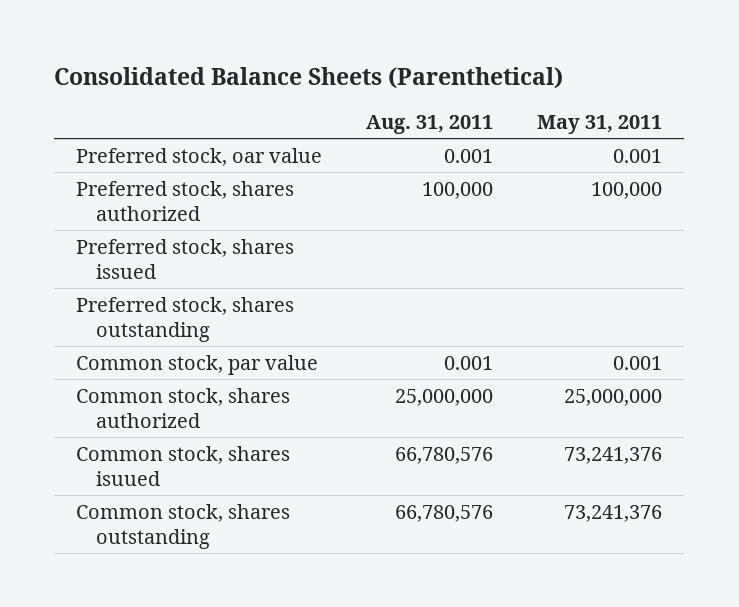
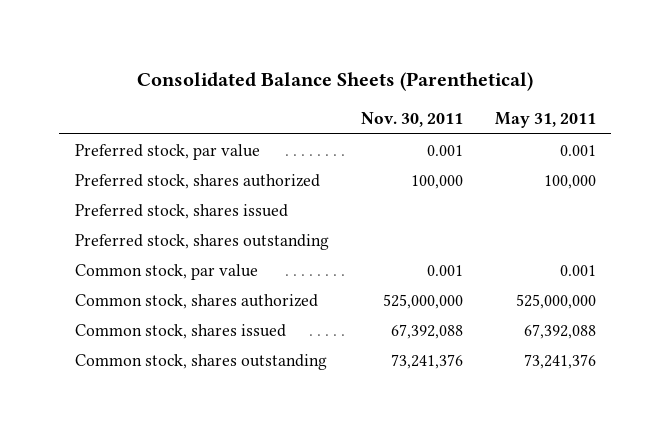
[366,115,494,135] Aug. 31, 2011 -> none
none -> [360,112,463,128] Nov. 30, 2011
[76,147,323,166] Preferred stock, oar value -> [74,143,260,160] Preferred stock, par value
[564,388,663,406] 25,000,000 -> [515,293,596,309] 525,000,000
[76,445,291,486] Common stock, shares isuued -> [74,323,286,339] Common stock, shares issued
[564,446,663,464] 73,241,376 -> [523,323,596,339] 67,392,088

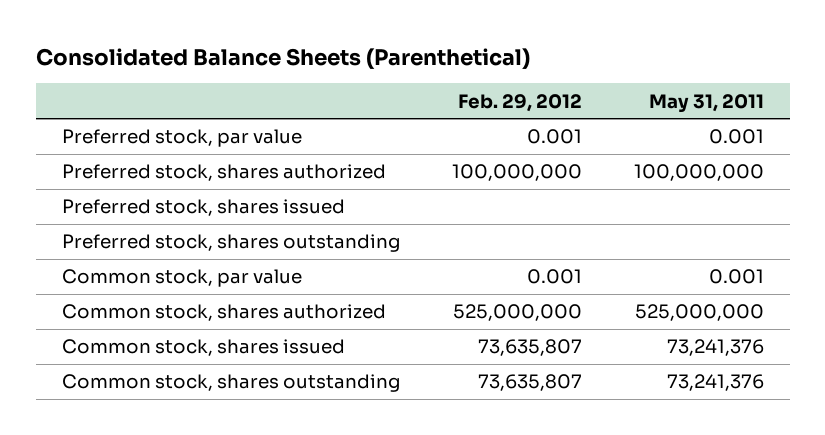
[360,112,463,128] Nov. 30, 2011 -> none
none -> [457,93,582,112] Feb. 29, 2012
[543,174,596,189] 100,000 -> [633,164,764,182] 100,000,000
[523,323,596,339] 67,392,088 -> [666,339,764,357] 73,241,376

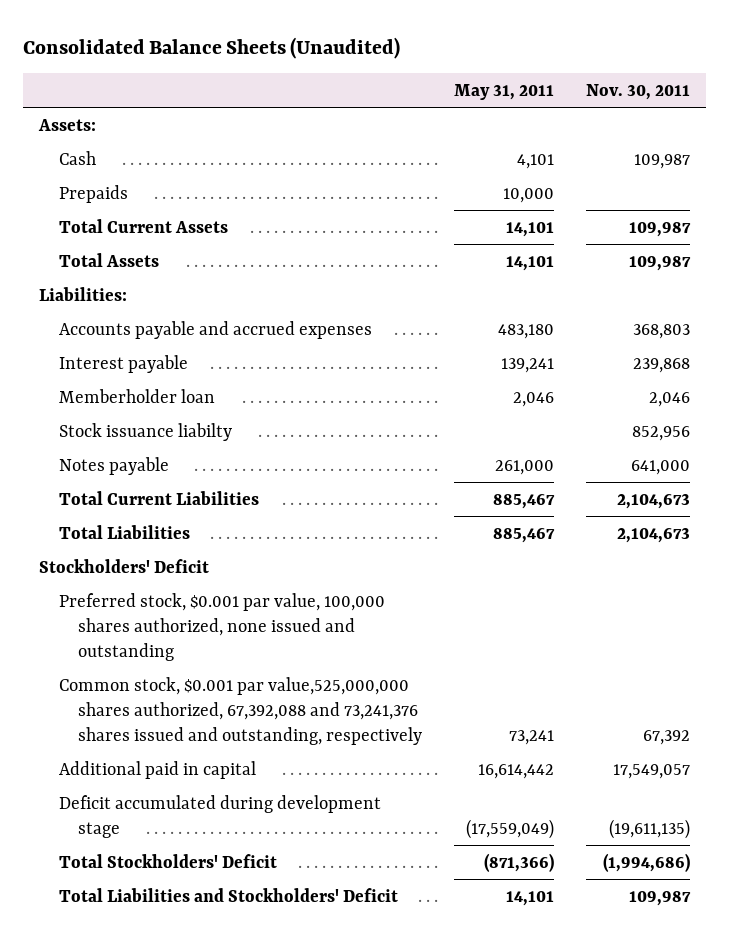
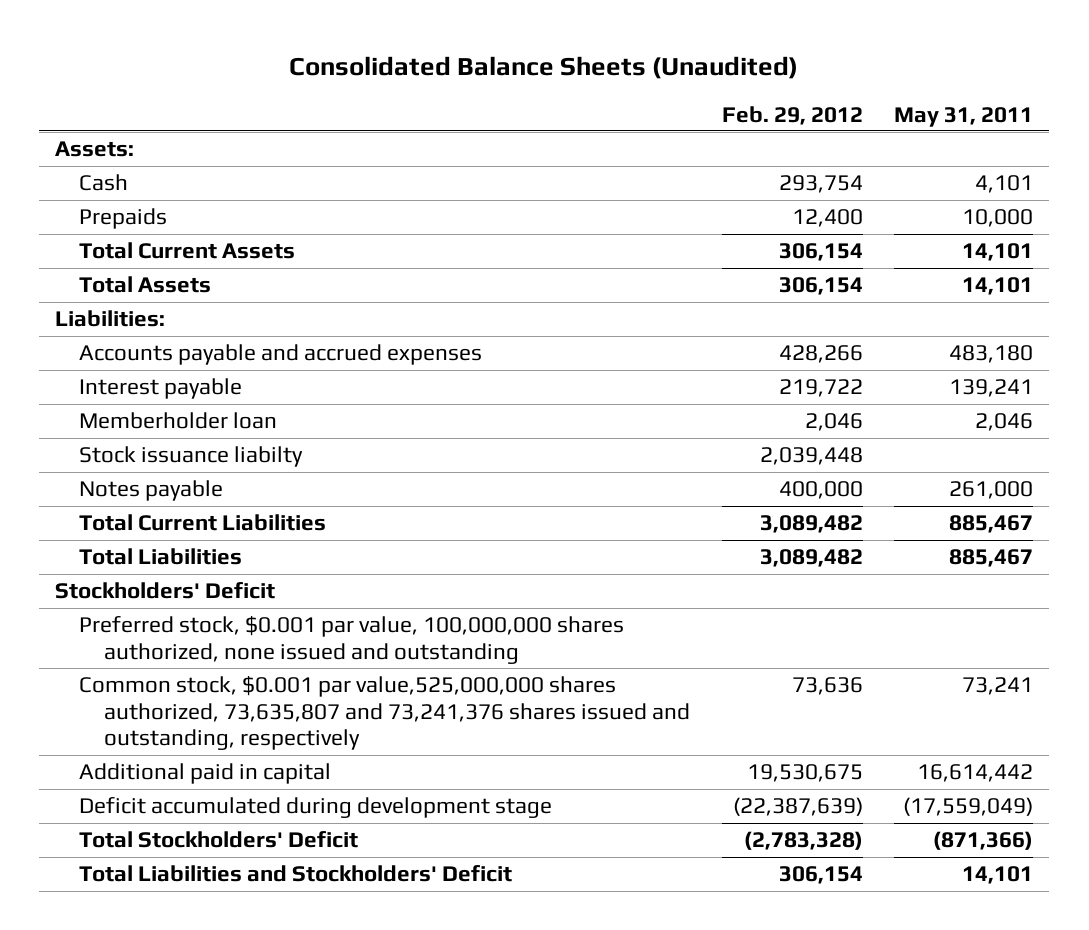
[585,83,690,100] Nov. 30, 2011 -> none
none -> [721,105,863,125] Feb. 29, 2012
[58,592,385,661] Preferred stock, $0.001 par value, 100,000 shares authorized, none issued and outstanding -> [79,616,625,664] Preferred stock, $0.001 par value, 100,000,000 shares authorized, none issued and outstanding
[58,676,423,745] Common stock, $0.001 par value,525,000,000 shares authorized, 67,392,088 and 73,241,376 shares issued and outstanding, respectively -> [79,676,690,751] Common stock, $0.001 par value,525,000,000 shares authorized, 73,635,807 and 73,241,376 shares issued and outstanding, respectively

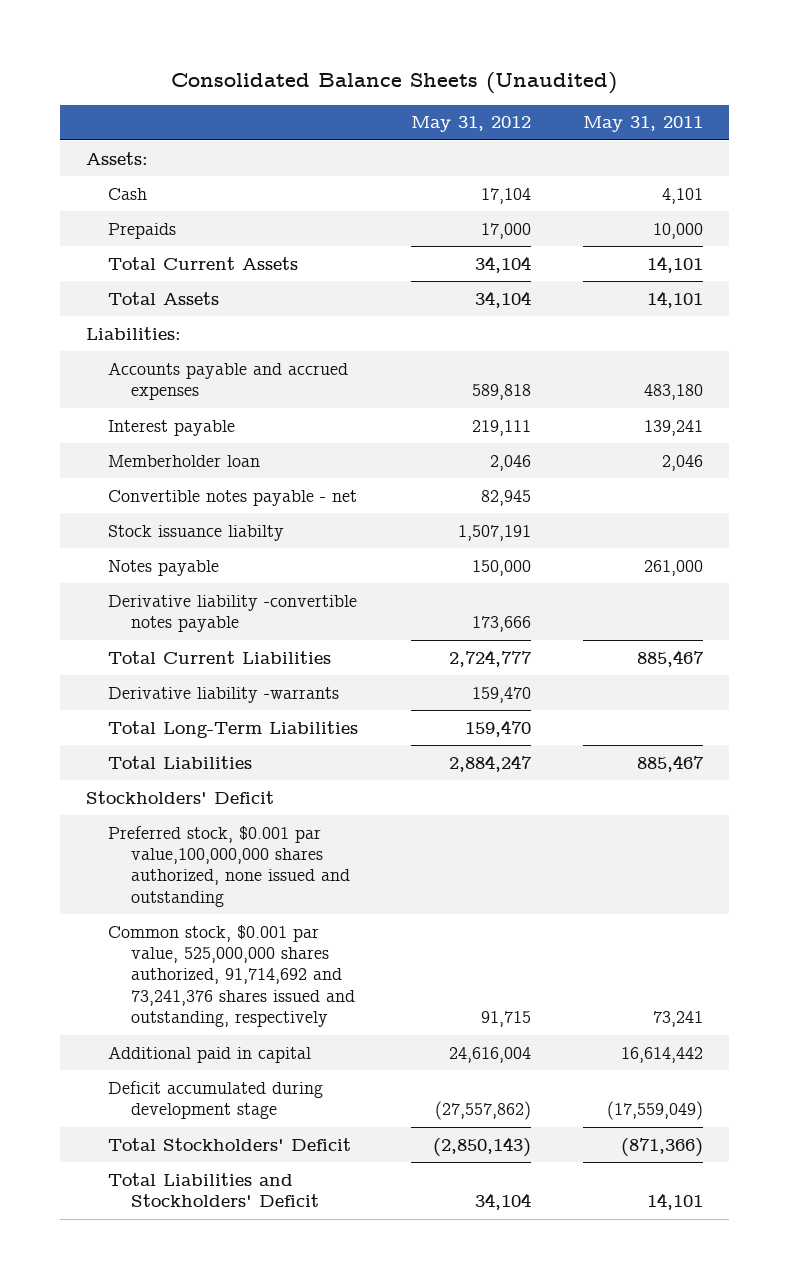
[721,105,863,125] Feb. 29, 2012 -> none
none -> [410,116,531,133] May 31, 2012
none -> [108,489,358,506] Convertible notes payable - net
none -> [108,594,358,633] Derivative liability -convertible notes payable
none -> [108,686,340,703] Derivative liability -warrants
none -> [108,720,359,738] Total Long-Term Liabilities
[79,616,625,664] Preferred stock, $0.001 par value, 100,000,000 shares authorized, none issued and outstanding -> [108,825,350,907] Preferred stock, $0.001 par value,100,000,000 shares authorized, none issued and outstanding
[79,676,690,751] Common stock, $0.001 par value,525,000,000 shares authorized, 73,635,807 and 73,241,376 shares issued and outstanding, respectively -> [108,924,355,1028] Common stock, $0.001 par value, 525,000,000 shares authorized, 91,714,692 and 73,241,376 shares issued and outstanding, respectively

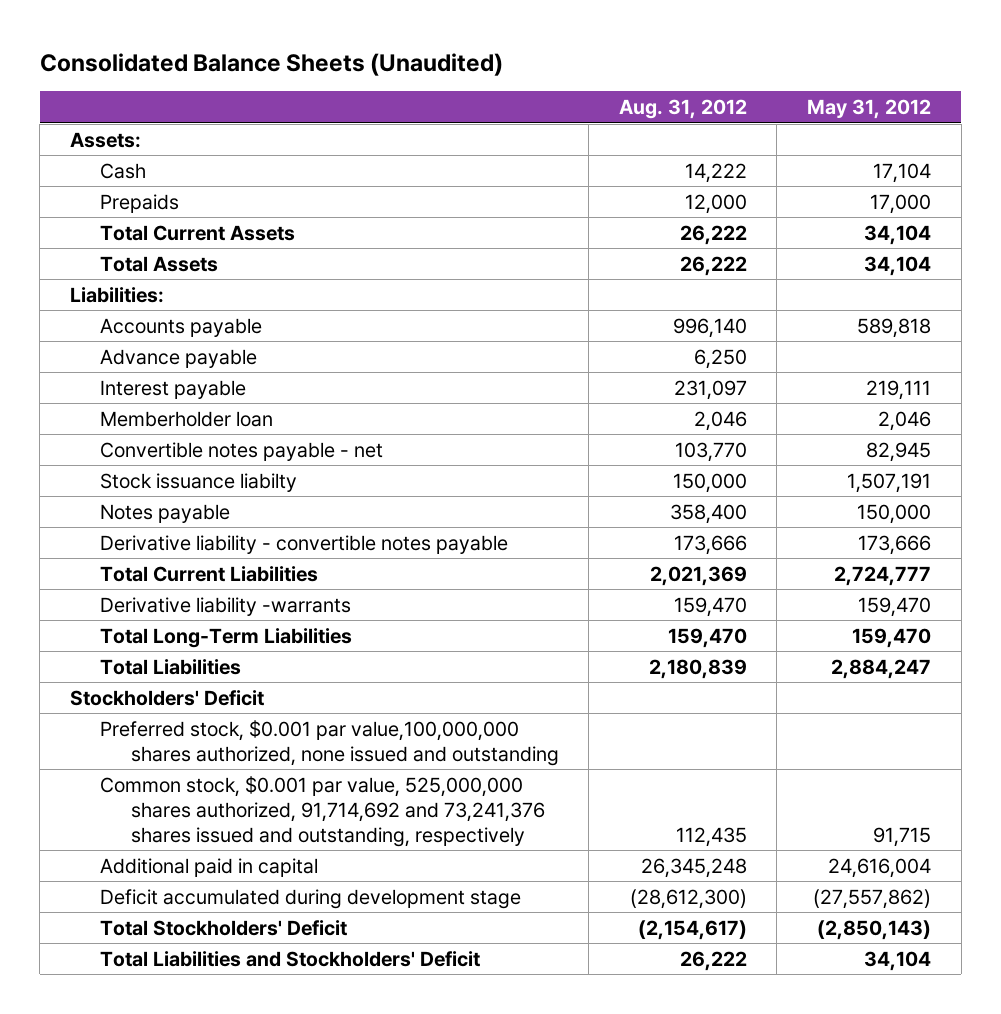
[582,116,703,133] May 31, 2011 -> none
none -> [618,99,747,120] Aug. 31, 2012
[108,361,349,401] Accounts payable and accrued expenses -> [100,317,263,337] Accounts payable
none -> [100,348,258,368] Advance payable
[108,594,358,633] Derivative liability -convertible notes payable -> [100,534,509,554] Derivative liability - convertible notes payable

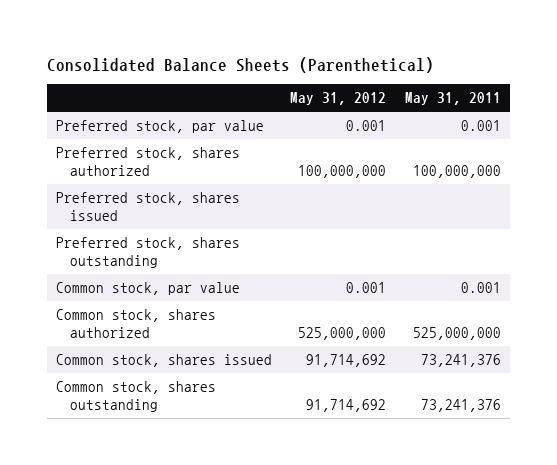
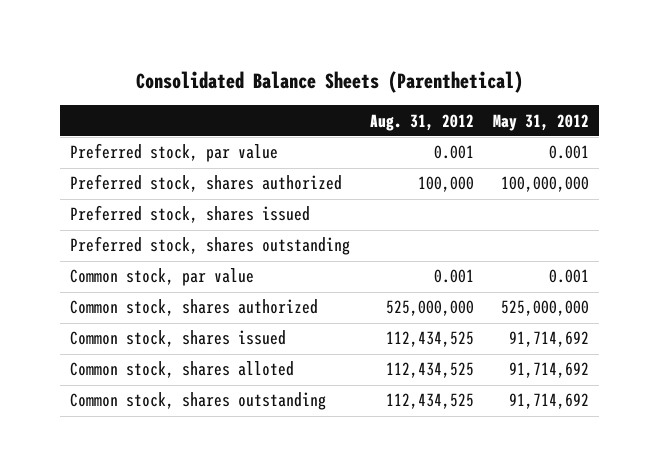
[404,92,501,106] May 31, 2011 -> none
none -> [369,113,474,131] Aug. 31, 2012
none -> [70,361,295,379] Common stock, shares alloted

